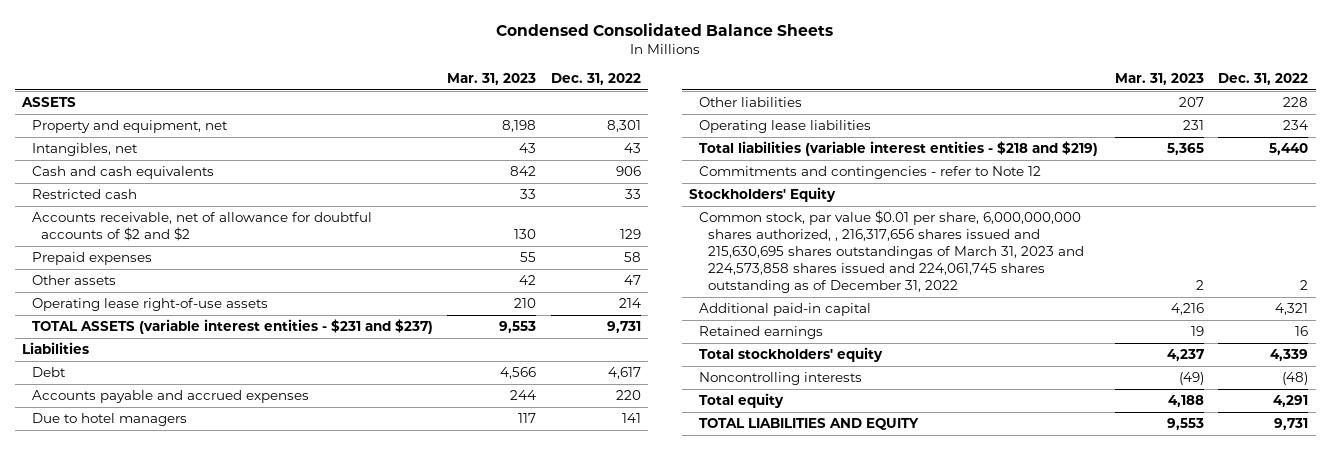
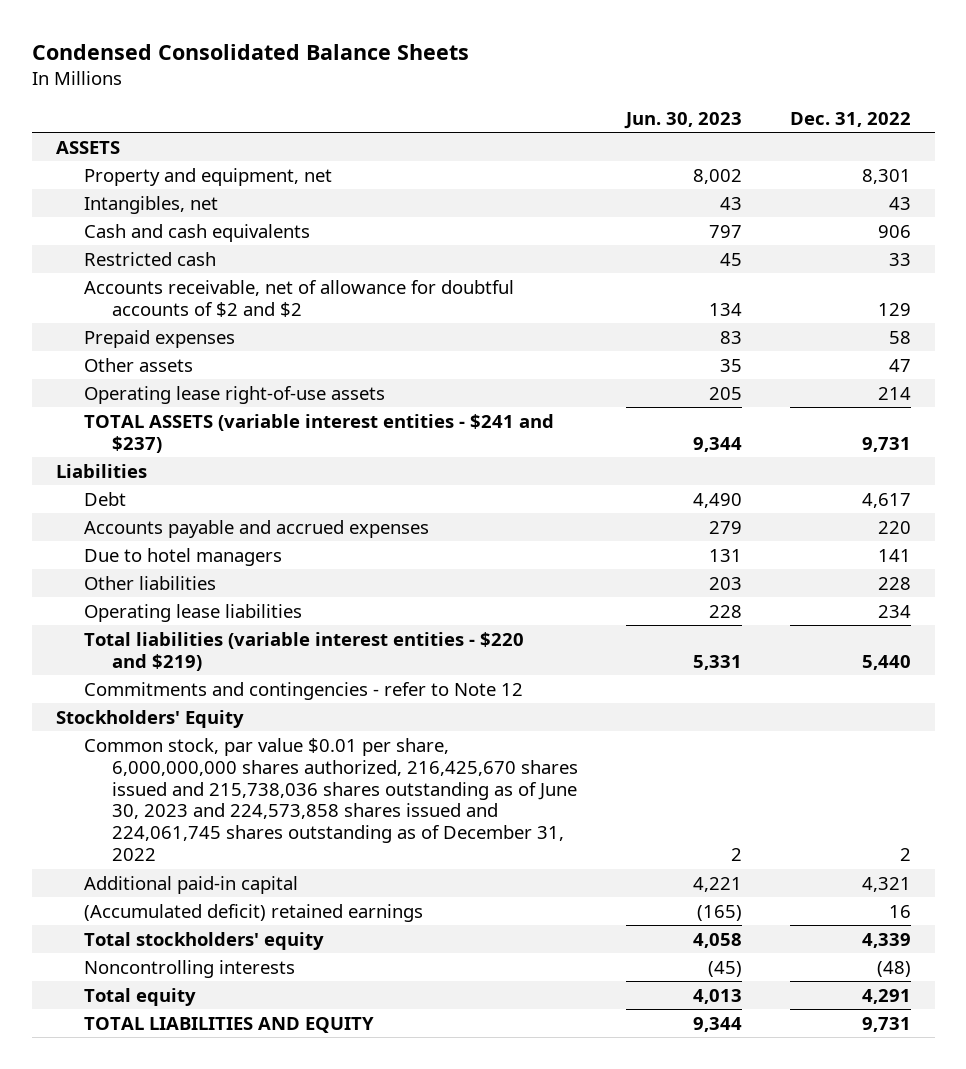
[447,73,537,86] Mar. 31, 2023 -> none
none -> [623,111,742,129] Jun. 30, 2023
[31,319,433,335] TOTAL ASSETS (variable interest entities - $231 and $237) -> [83,413,554,453] TOTAL ASSETS (variable interest entities - $241 and $237)
[698,141,1098,157] Total liabilities (variable interest entities - $218 and $219) -> [83,631,524,671] Total liabilities (variable interest entities - $220 and $219)
[698,210,1085,294] Common stock, par value $0.01 per share, 6,000,000,000 shares authorized, , 216,317,656 shares issued and 215,630,695 shares outstandingas of March 31, 2023 and 224,573,858 shares issued and 224,061,745 shares outstanding as of December 31, 2022 -> [83,737,578,862] Common stock, par value $0.01 per share, 6,000,000,000 shares authorized, 216,425,670 shares issued and 215,738,036 shares outstanding as of June 30, 2023 and 224,573,858 shares issued and 224,061,745 shares outstanding as of December 31, 2022
[698,326,823,340] Retained earnings -> [83,903,423,922] (Accumulated deficit) retained earnings

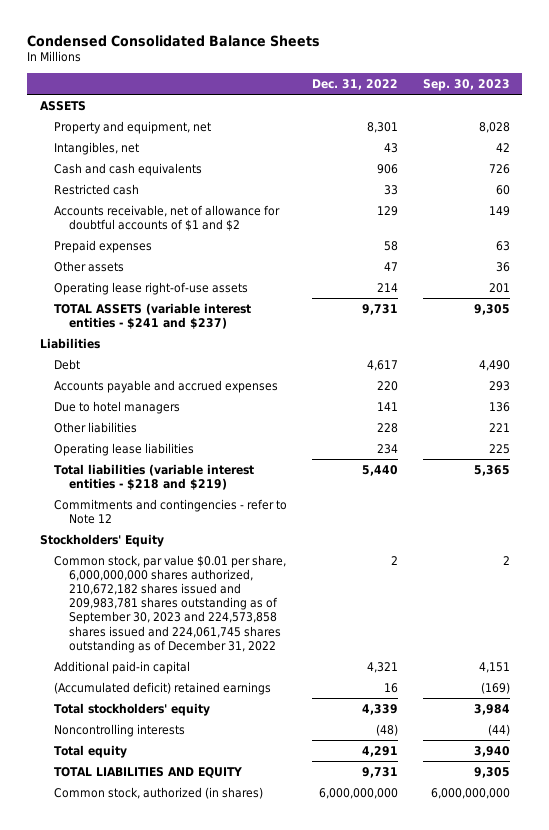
[623,111,742,129] Jun. 30, 2023 -> none
none -> [422,79,510,92] Sep. 30, 2023
[83,279,514,317] Accounts receivable, net of allowance for doubtful accounts of $2 and $2 -> [54,204,281,232] Accounts receivable, net of allowance for doubtful accounts of $1 and $2
[83,631,524,671] Total liabilities (variable interest entities - $220 and $219) -> [54,463,255,491] Total liabilities (variable interest entities - $218 and $219)
[83,737,578,862] Common stock, par value $0.01 per share, 6,000,000,000 shares authorized, 216,425,670 shares issued and 215,738,036 shares outstanding as of June 30, 2023 and 224,573,858 shares issued and 224,061,745 shares outstanding as of December 31, 2022 -> [54,554,287,653] Common stock, par value $0.01 per share, 6,000,000,000 shares authorized, 210,672,182 shares issued and 209,983,781 shares outstanding as of September 30, 2023 and 224,573,858 shares issued and 224,061,745 shares outstanding as of December 31, 2022
none -> [54,786,264,799] Common stock, authorized (in shares)

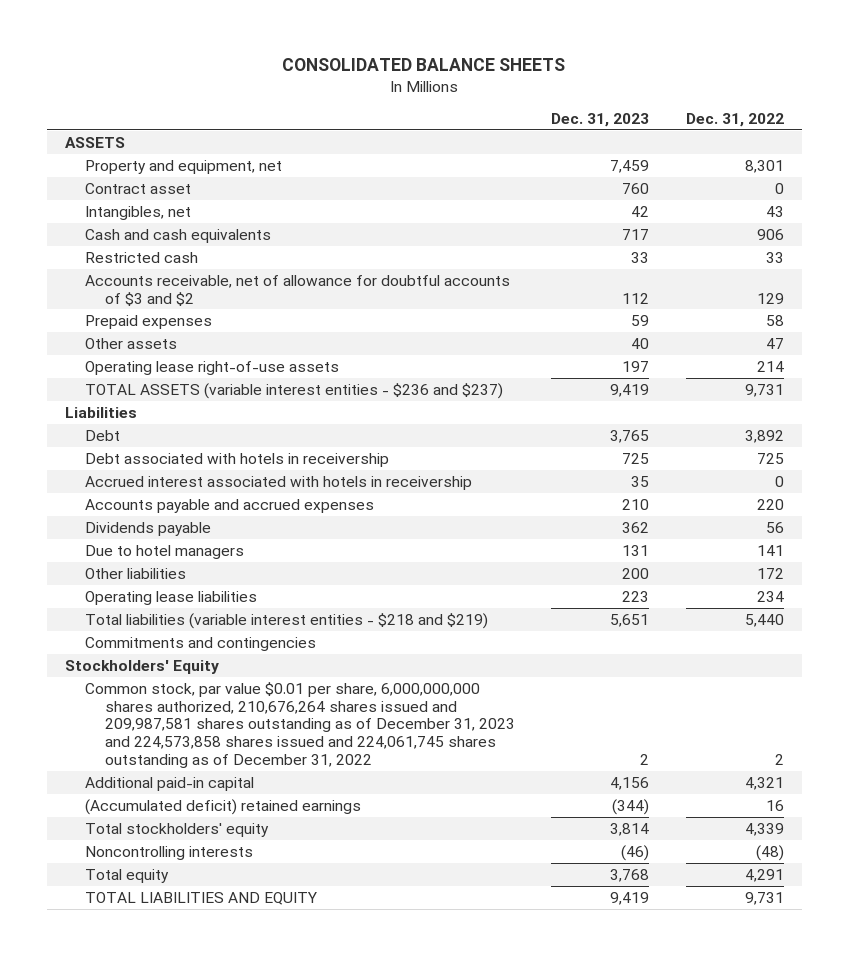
[27,34,321,47] Condensed Consolidated Balance Sheets -> [282,57,566,71] CONSOLIDATED BALANCE SHEETS
[422,79,510,92] Sep. 30, 2023 -> none
none -> [551,112,650,127] Dec. 31, 2023
none -> [85,182,192,194] Contract asset
[54,204,281,232] Accounts receivable, net of allowance for doubtful accounts of $1 and $2 -> [85,274,511,306] Accounts receivable, net of allowance for doubtful accounts of $3 and $2
[54,302,252,330] TOTAL ASSETS (variable interest entities - $241 and $237) -> [85,382,504,399] TOTAL ASSETS (variable interest entities - $236 and $237)
[367,359,399,371] 4,617 -> [744,429,784,443] 3,892
none -> [85,452,390,467] Debt associated with hotels in receivership
none -> [85,475,473,490] Accrued interest associated with hotels in receivership
none -> [85,521,212,536] Dividends payable
[377,422,399,433] 228 -> [756,567,784,579] 172
[54,498,288,525] Commitments and contingencies - refer to Note 12 -> [85,636,317,651] Commitments and contingencies
[54,554,287,653] Common stock, par value $0.01 per share, 6,000,000,000 shares authorized, 210,672,182 shares issued and 209,983,781 shares outstanding as of September 30, 2023 and 224,573,858 shares issued and 224,061,745 shares outstanding as of December 31, 2022 -> [85,681,515,768] Common stock, par value $0.01 per share, 6,000,000,000 shares authorized, 210,676,264 shares issued and 209,987,581 shares outstanding as of December 31, 2023 and 224,573,858 shares issued and 224,061,745 shares outstanding as of December 31, 2022
[54,786,264,799] Common stock, authorized (in shares) -> none

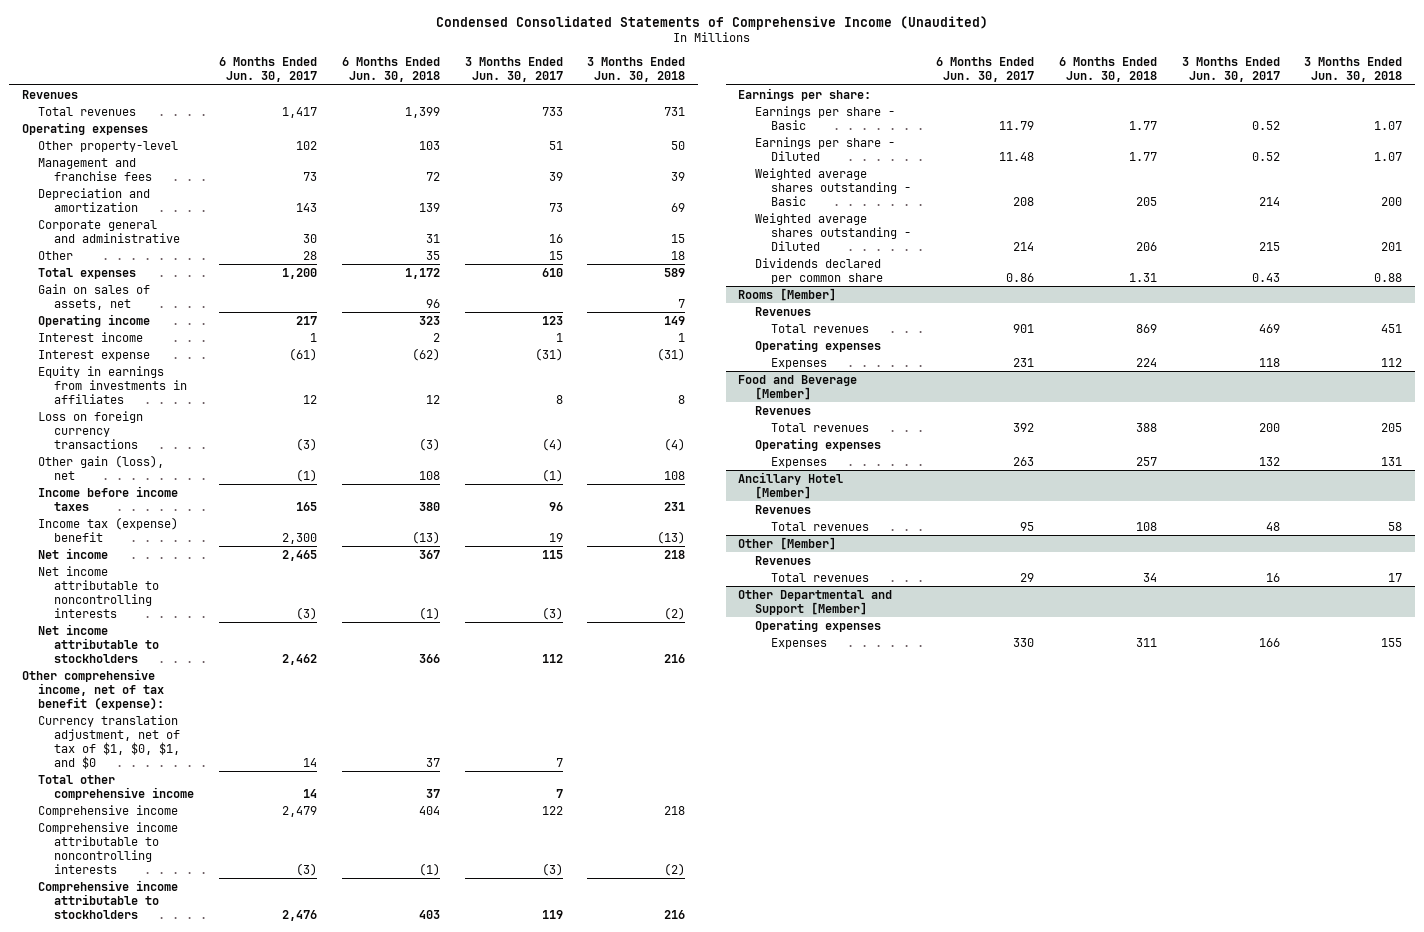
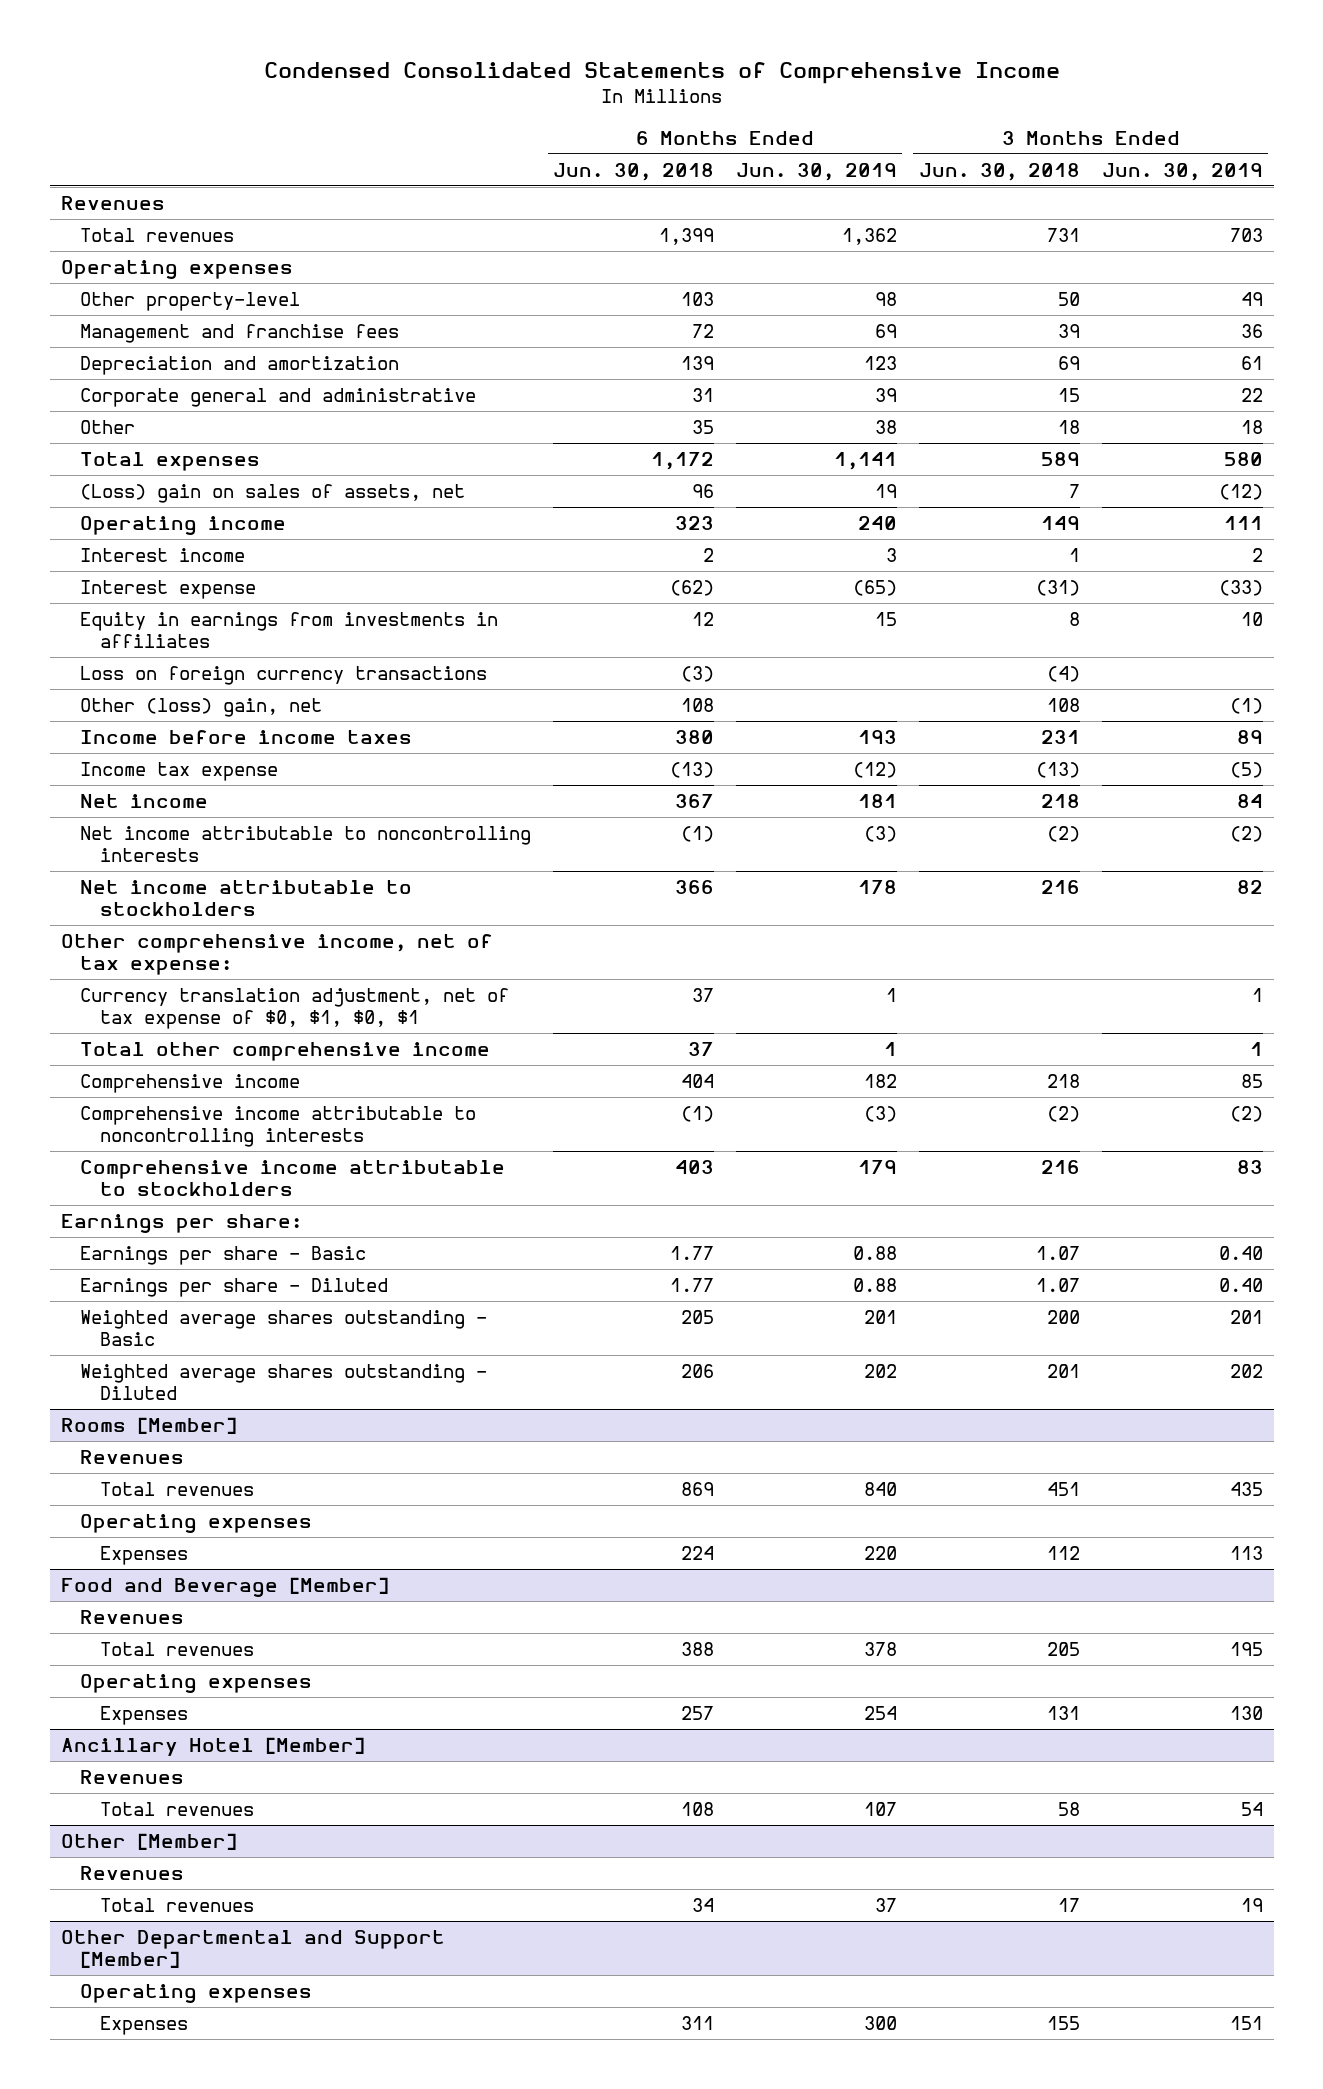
[435,15,988,30] Condensed Consolidated Statements of Comprehensive Income (Unaudited) -> [263,62,1060,85] Condensed Consolidated Statements of Comprehensive Income
[218,56,317,82] 6 Months Ended Jun. 30, 2017 -> none
[464,56,563,82] 3 Months Ended Jun. 30, 2017 -> none
none -> [735,162,897,181] Jun. 30, 2019
none -> [1101,162,1263,181] Jun. 30, 2019
[37,283,150,310] Gain on sales of assets, net -> [80,484,466,504] (Loss) gain on sales of assets, net
[37,454,164,480] Other gain (loss), net -> [80,698,323,718] Other (loss) gain, net
[37,516,178,542] Income tax (expense) benefit -> [80,762,279,782] Income tax expense
[21,668,164,710] Other comprehensive income, net of tax benefit (expense): -> [60,934,493,976] Other comprehensive income, net of tax expense:
[37,714,181,769] Currency translation adjustment, net of tax of $1, $0, $1, and $0 -> [80,988,510,1030] Currency translation adjustment, net of tax expense of $0, $1, $0, $1
[754,257,884,284] Dividends declared per common share -> none

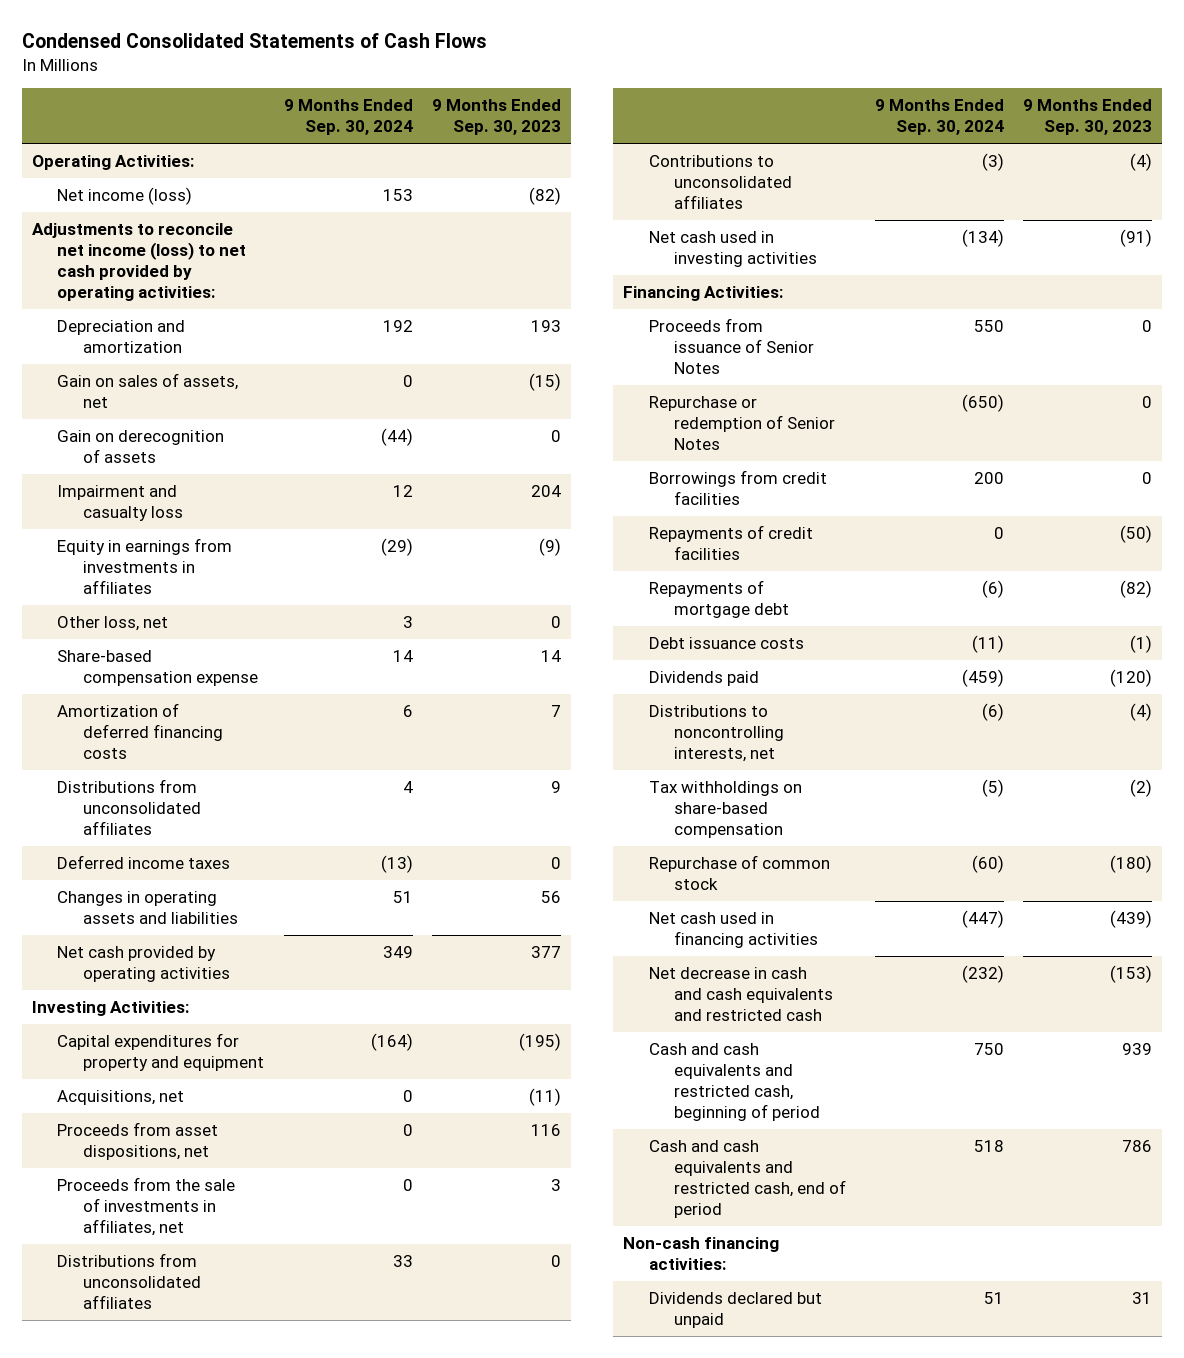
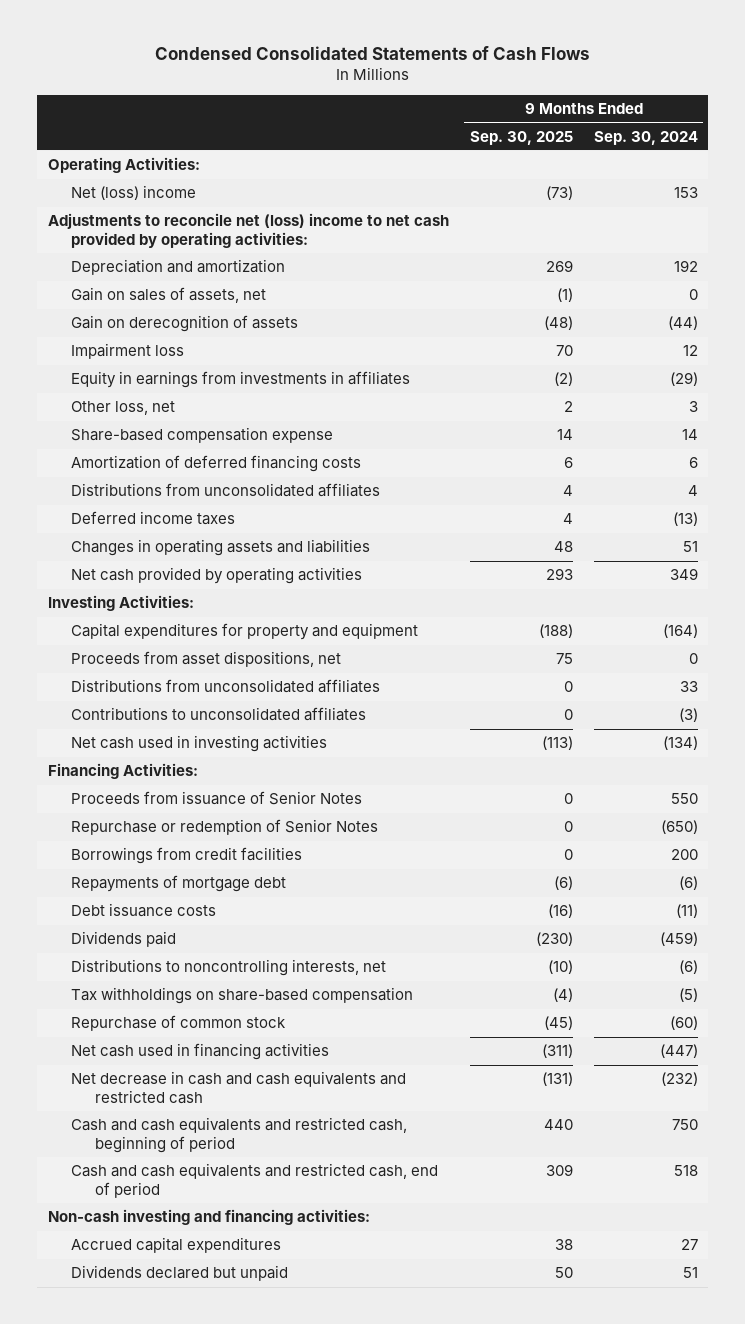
[431,99,561,136] 9 Months Ended Sep. 30, 2023 -> none
none -> [469,130,573,145] Sep. 30, 2025
[57,187,193,206] Net income (loss) -> [71,185,197,201] Net (loss) income
[31,223,247,301] Adjustments to reconcile net income (loss) to net cash provided by operating activities: -> [47,213,449,248] Adjustments to reconcile net (loss) income to net cash provided by operating activities:
[57,485,184,522] Impairment and casualty loss -> [71,343,185,360] Impairment loss
[57,1090,185,1106] Acquisitions, net -> none
[57,1177,236,1237] Proceeds from the sale of investments in affiliates, net -> none
[648,525,813,561] Repayments of credit facilities -> none
[622,1237,779,1271] Non-cash financing activities: -> [47,1209,370,1226] Non-cash investing and financing activities:
none -> [71,1237,282,1254] Accrued capital expenditures

